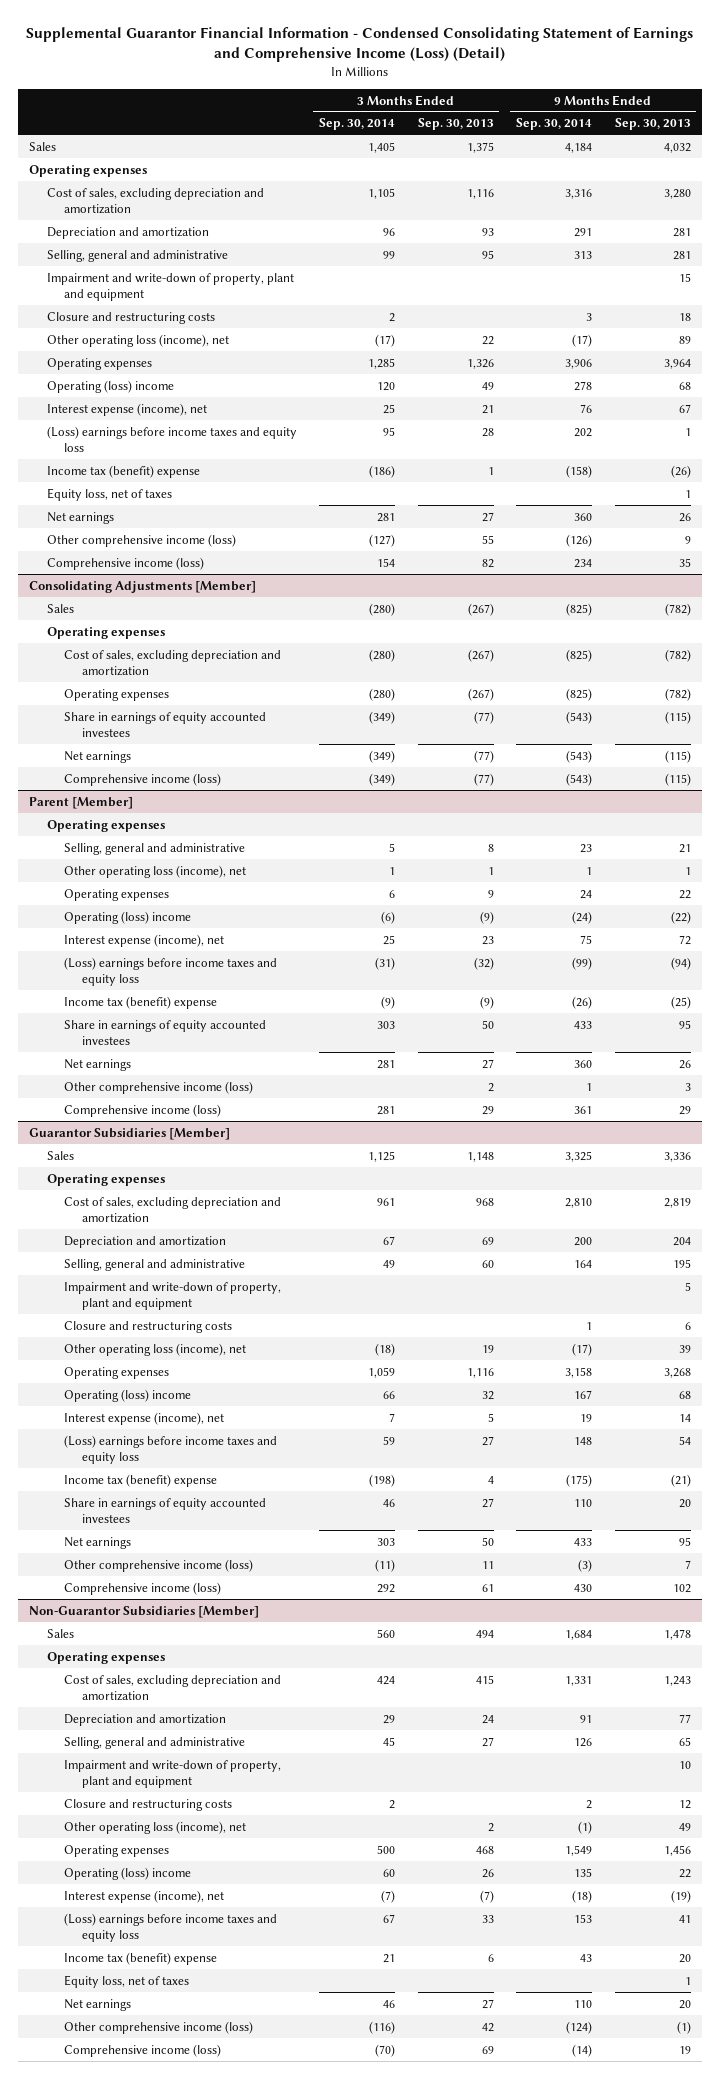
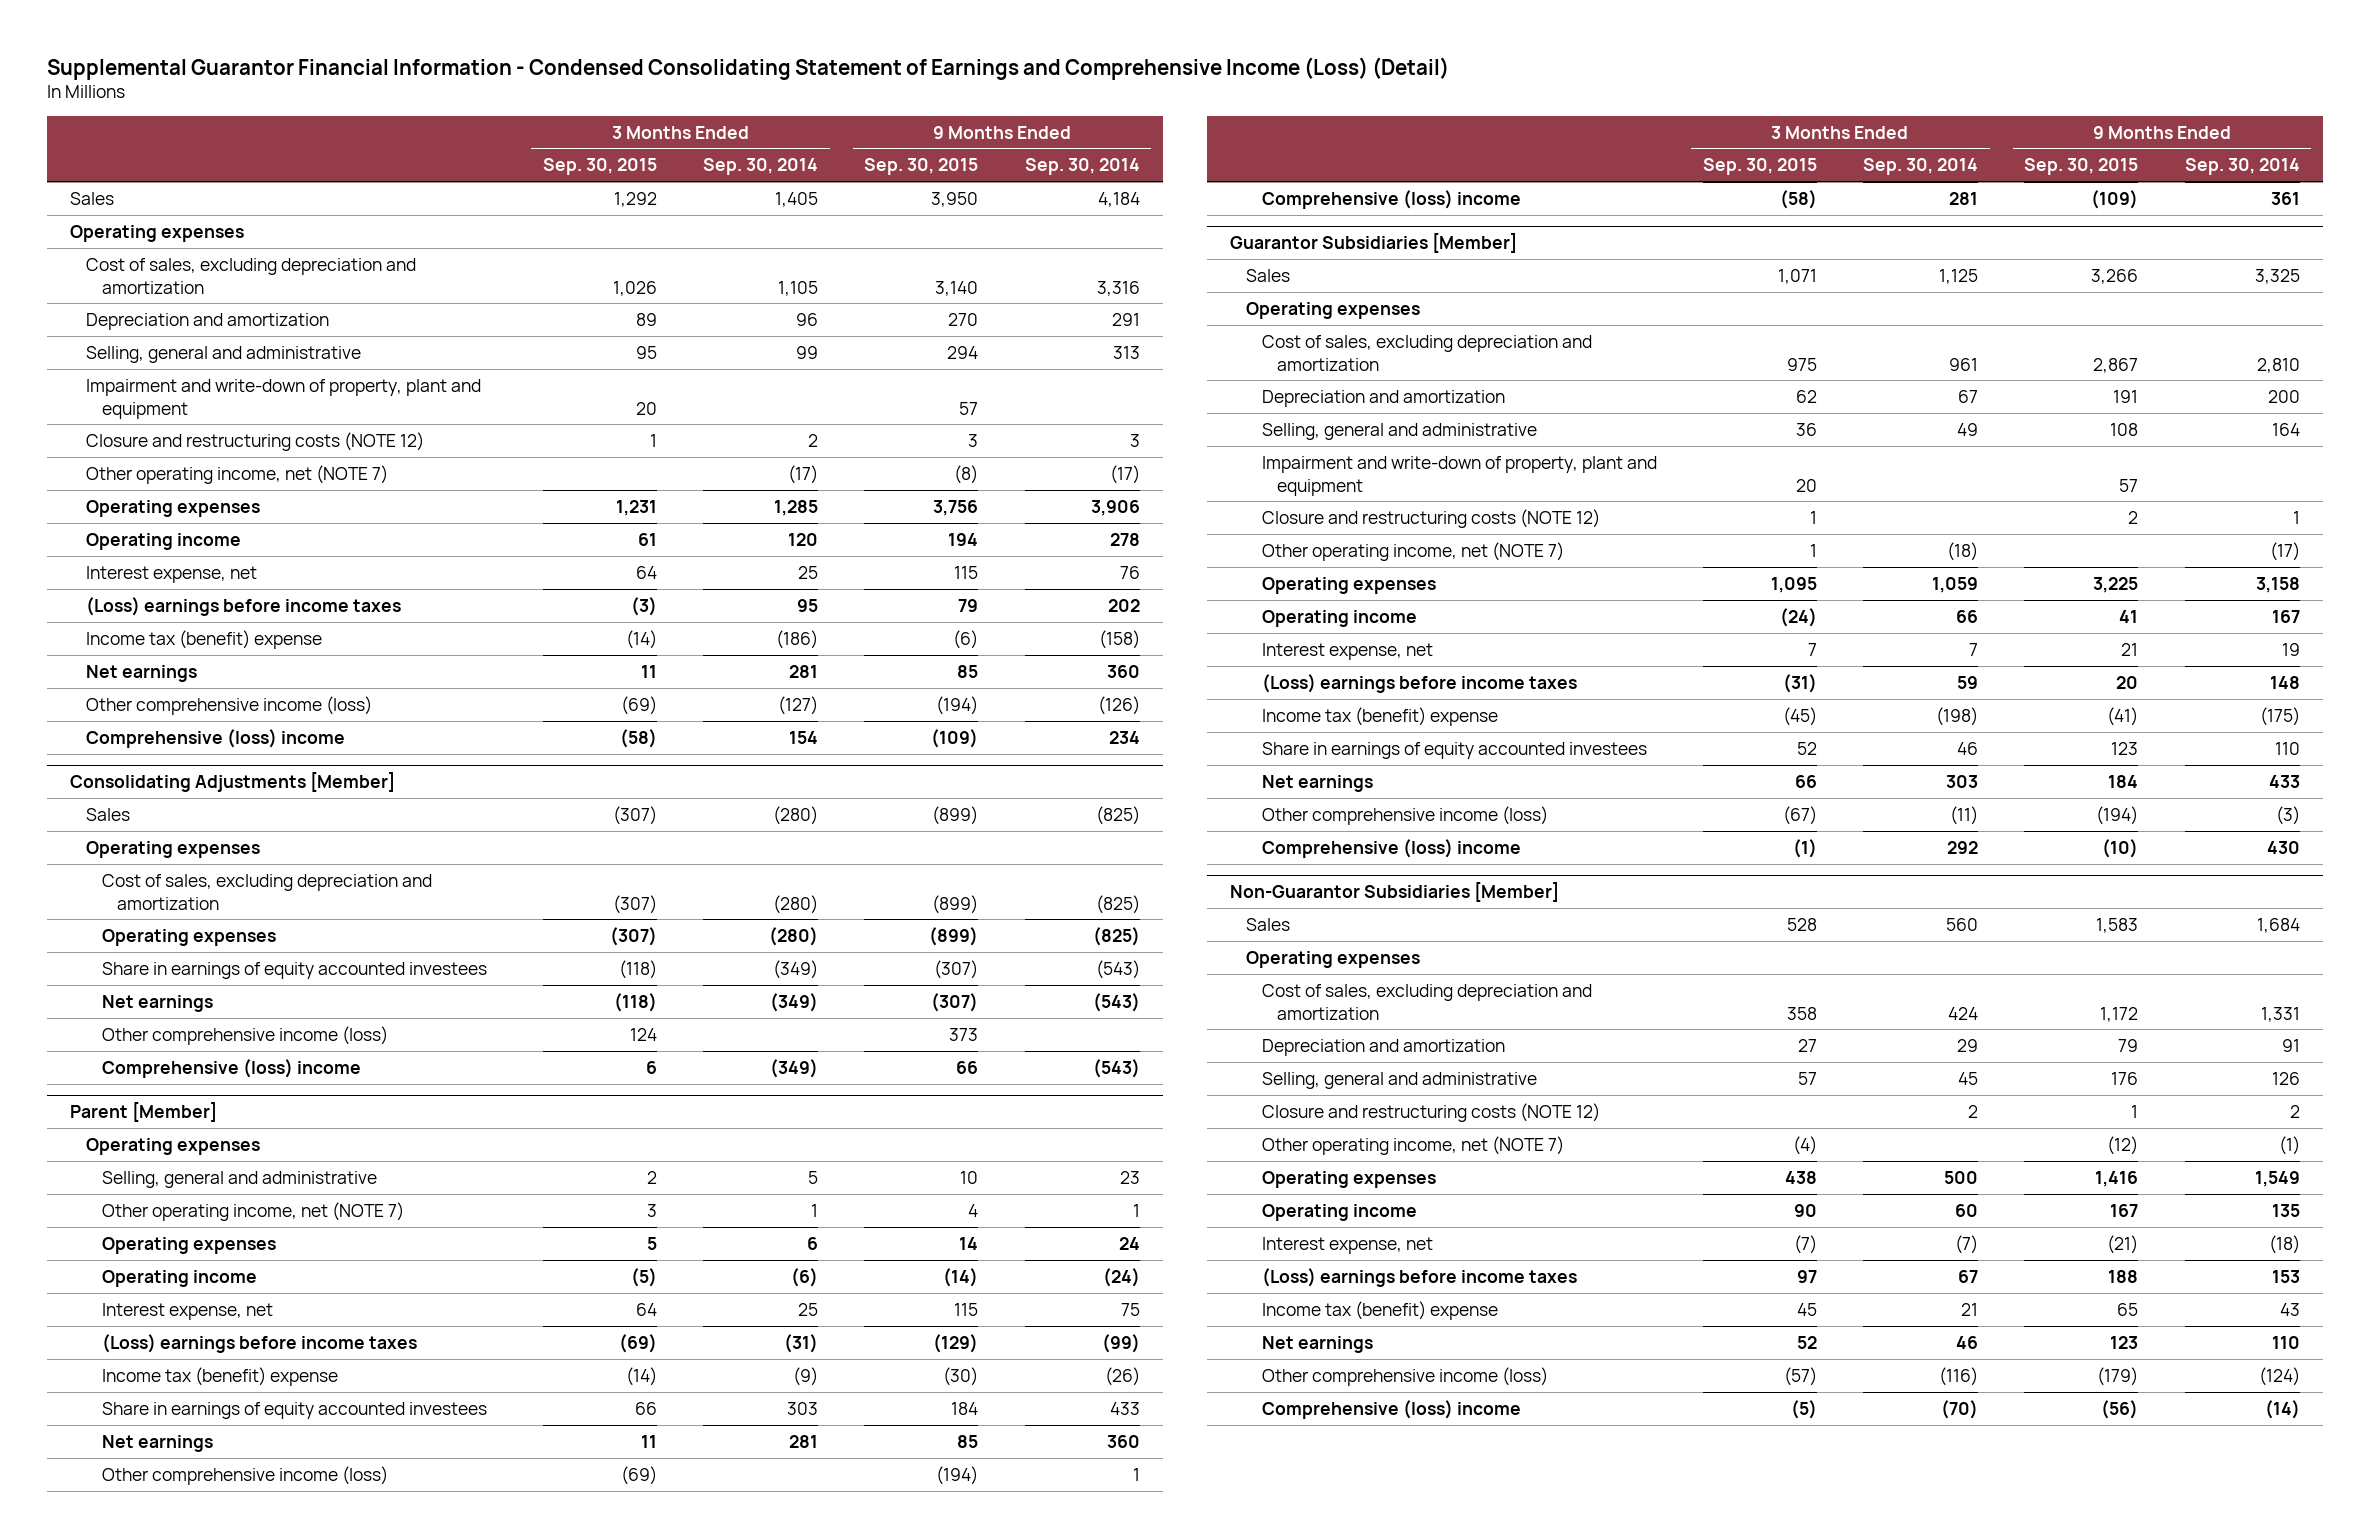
[417,118,494,131] Sep. 30, 2013 -> none
[614,118,691,131] Sep. 30, 2013 -> none
none -> [543,158,658,176] Sep. 30, 2015
none -> [864,158,979,176] Sep. 30, 2015
[46,311,215,324] Closure and restructuring costs -> [86,431,425,451] Closure and restructuring costs (NOTE 12)
[46,333,229,347] Other operating loss (income), net -> [86,464,389,484] Other operating income, net (NOTE 7)
[46,379,174,393] Operating (loss) income -> [86,532,242,550] Operating income
[46,402,207,416] Interest expense (income), net -> [86,565,258,583] Interest expense, net
[46,425,297,452] (Loss) earnings before income taxes and equity loss -> [86,596,402,616] (Loss) earnings before income taxes
[46,487,172,501] Equity loss, net of taxes -> none
[46,556,204,570] Comprehensive income (loss) -> [86,728,346,748] Comprehensive (loss) income
none -> [101,1025,388,1045] Other comprehensive income (loss)
[64,772,222,786] Comprehensive income (loss) -> [101,1058,361,1078] Comprehensive (loss) income
[64,864,247,878] Other operating loss (income), net -> [101,1201,404,1221] Other operating income, net (NOTE 7)
[64,910,192,924] Operating (loss) income -> [101,1269,257,1287] Operating income
[64,933,225,947] Interest expense (income), net -> [101,1302,273,1320] Interest expense, net
[64,956,278,986] (Loss) earnings before income taxes and equity loss -> [101,1333,417,1353] (Loss) earnings before income taxes
[64,1103,222,1117] Comprehensive income (loss) -> [1261,189,1521,209] Comprehensive (loss) income
[64,1320,233,1333] Closure and restructuring costs -> [1261,508,1600,528] Closure and restructuring costs (NOTE 12)
[64,1342,247,1356] Other operating loss (income), net -> [1261,541,1564,561] Other operating income, net (NOTE 7)
[64,1388,192,1402] Operating (loss) income -> [1261,609,1417,627] Operating income
[64,1411,225,1425] Interest expense (income), net -> [1261,642,1433,660] Interest expense, net
[64,1434,278,1464] (Loss) earnings before income taxes and equity loss -> [1261,673,1577,693] (Loss) earnings before income taxes
[64,1581,222,1595] Comprehensive income (loss) -> [1261,838,1521,858] Comprehensive (loss) income
[64,1759,282,1788] Impairment and write-down of property, plant and equipment -> none
[64,1798,233,1811] Closure and restructuring costs -> [1261,1102,1600,1122] Closure and restructuring costs (NOTE 12)
[64,1820,247,1834] Other operating loss (income), net -> [1261,1135,1564,1155] Other operating income, net (NOTE 7)
[64,1866,192,1880] Operating (loss) income -> [1261,1203,1417,1221] Operating income
[64,1889,225,1903] Interest expense (income), net -> [1261,1236,1433,1254] Interest expense, net
[64,1912,278,1942] (Loss) earnings before income taxes and equity loss -> [1261,1267,1577,1287] (Loss) earnings before income taxes
[64,1974,190,1988] Equity loss, net of taxes -> none
[64,2043,222,2057] Comprehensive income (loss) -> [1261,1399,1521,1419] Comprehensive (loss) income

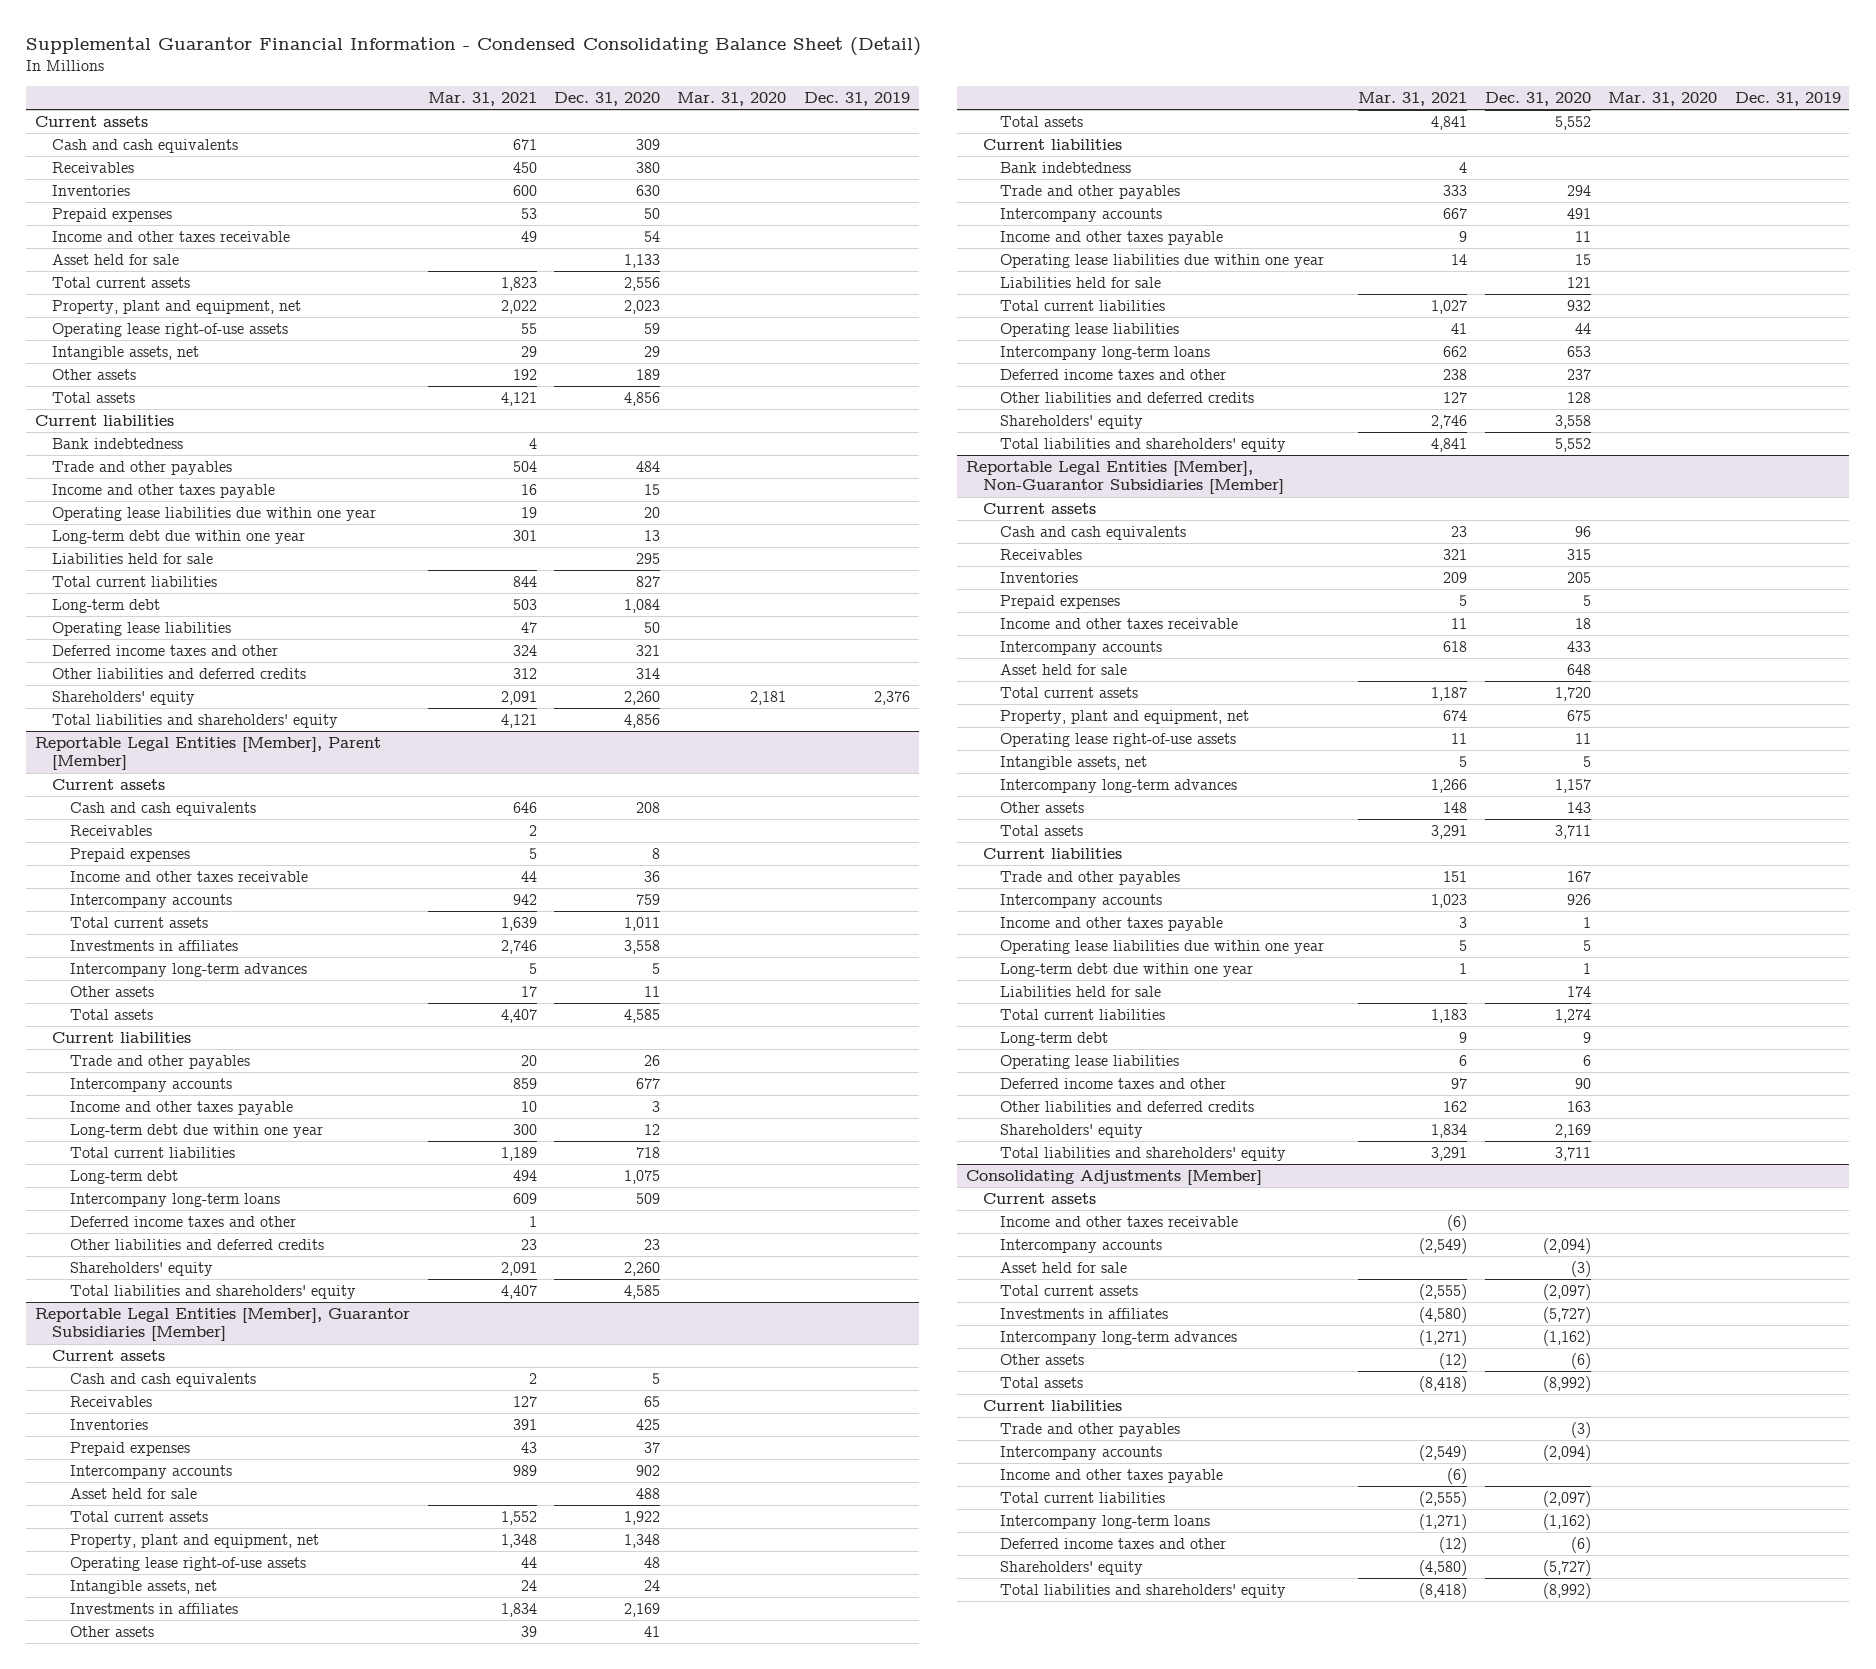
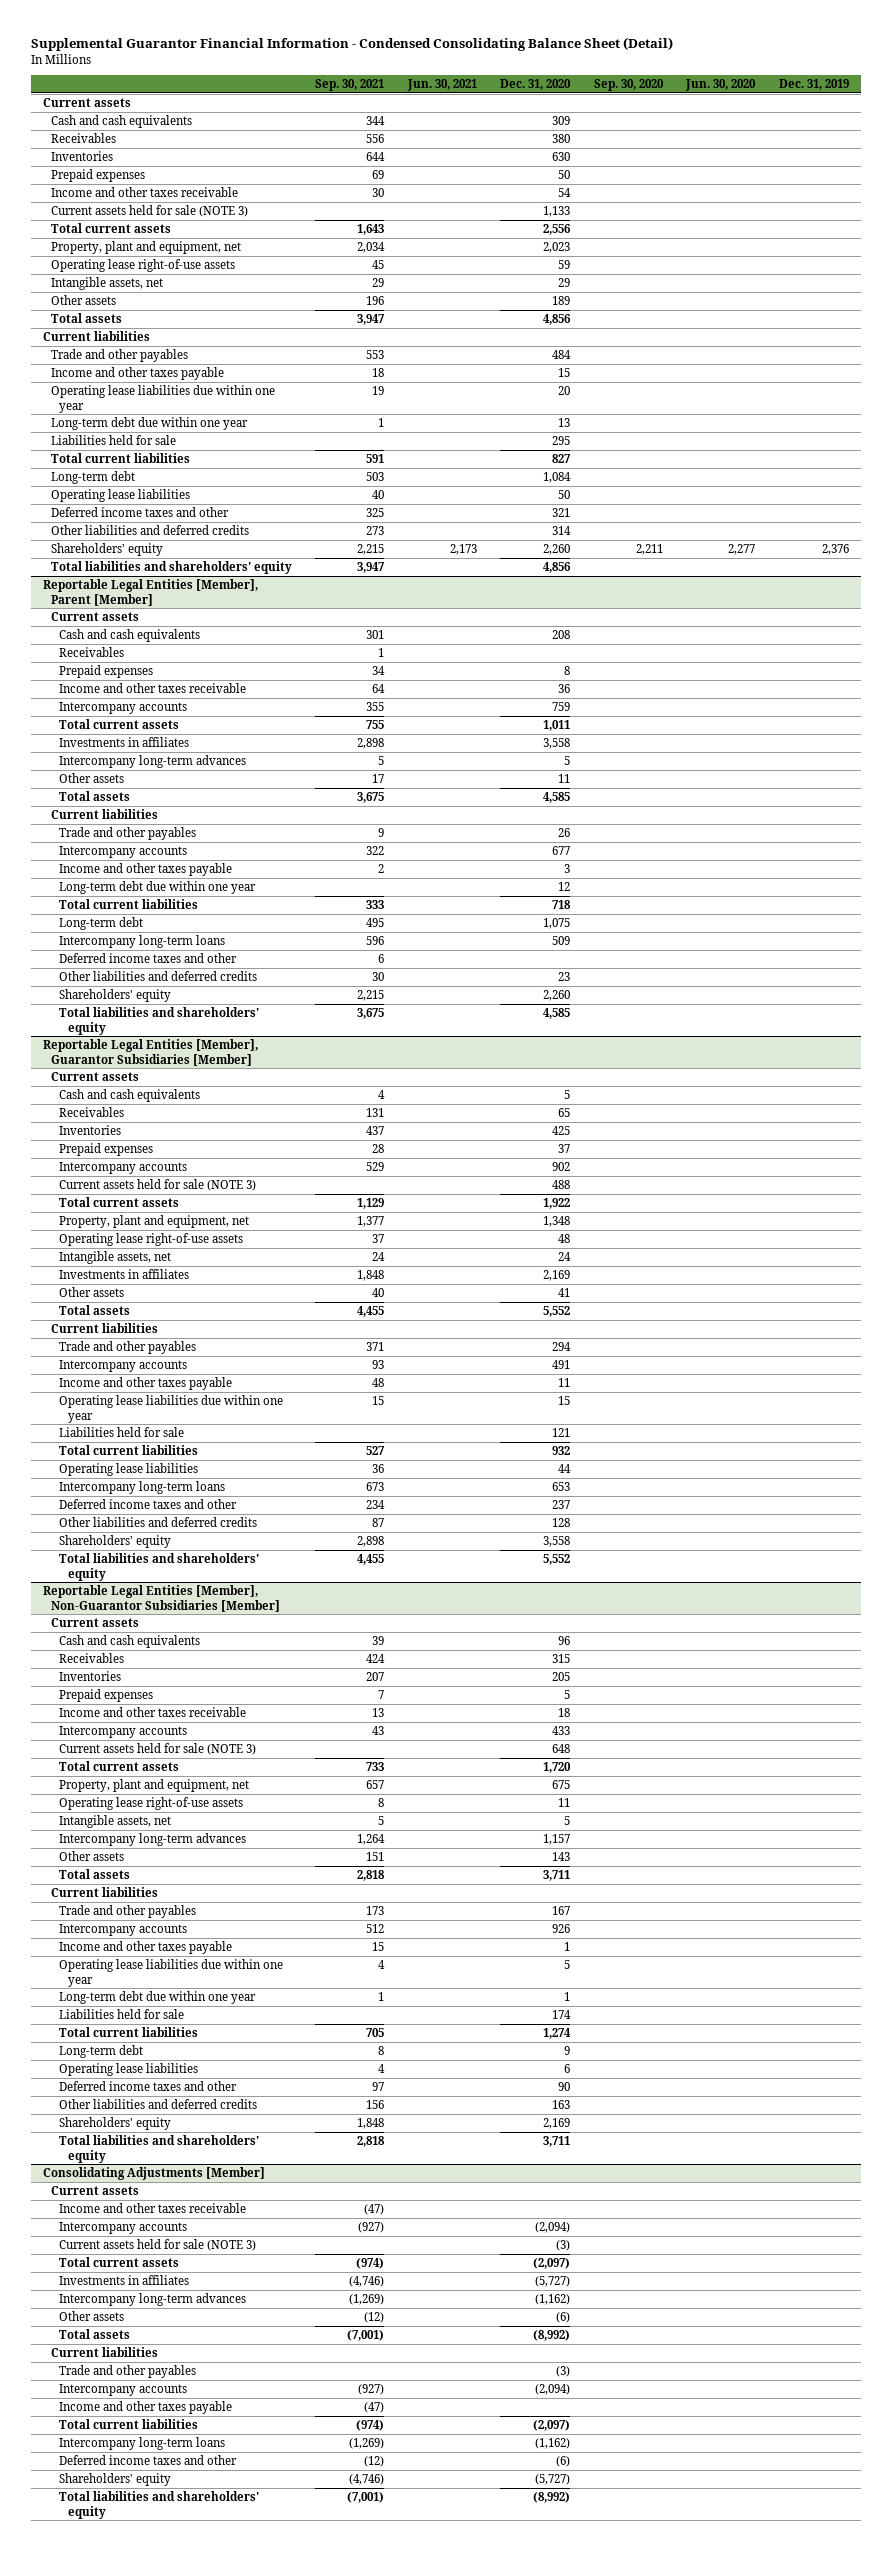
[427,91,537,106] Mar. 31, 2021 -> none
[677,91,787,106] Mar. 31, 2020 -> none
none -> [315,78,385,91] Sep. 30, 2021
none -> [406,78,477,91] Jun. 30, 2021
none -> [593,78,664,91] Sep. 30, 2020
none -> [685,78,757,91] Jun. 30, 2020
[52,253,180,265] Asset held for sale -> [50,205,248,218] Current assets held for sale (NOTE 3)
[52,437,184,449] Bank indebtedness -> none
[69,1487,197,1499] Asset held for sale -> [59,1179,257,1192] Current assets held for sale (NOTE 3)
[1000,161,1132,173] Bank indebtedness -> none
[1000,663,1128,675] Asset held for sale -> [59,1743,257,1756] Current assets held for sale (NOTE 3)
[1000,1261,1128,1273] Asset held for sale -> [59,2239,257,2252] Current assets held for sale (NOTE 3)

